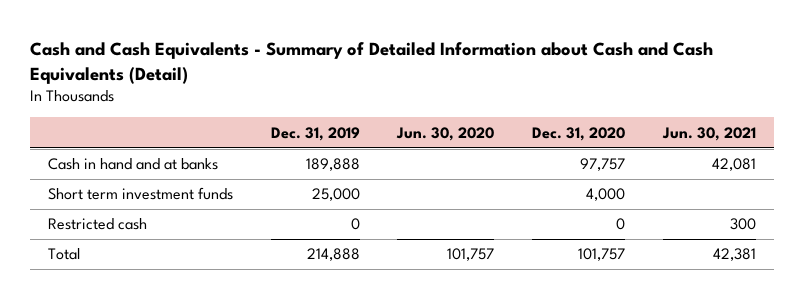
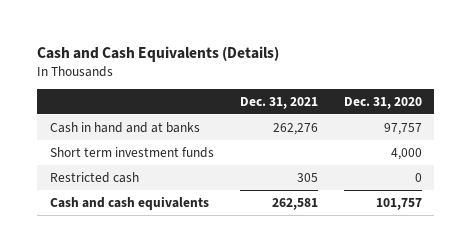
[29,41,713,84] Cash and Cash Equivalents - Summary of Detailed Information about Cash and Cash Equivalents (Detail) -> [37,46,280,63] Cash and Cash Equivalents (Details)
[270,126,360,141] Dec. 31, 2019 -> none
[396,126,495,141] Jun. 30, 2020 -> none
[661,126,756,141] Jun. 30, 2021 -> none
none -> [239,96,318,109] Dec. 31, 2021
[48,248,81,261] Total -> [50,195,210,210] Cash and cash equivalents

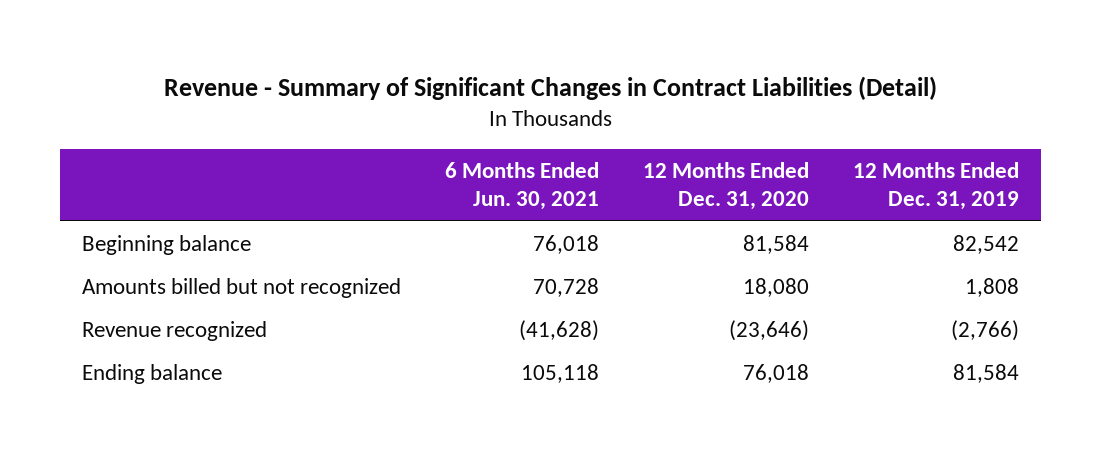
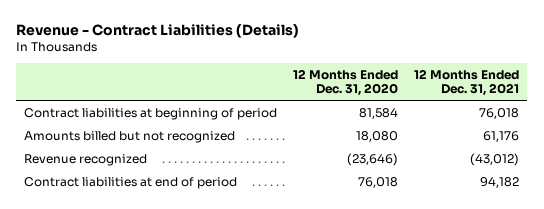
[163,75,937,100] Revenue - Summary of Significant Changes in Contract Liabilities (Detail) -> [16,24,300,39] Revenue - Contract Liabilities (Details)
[445,161,600,211] 6 Months Ended Jun. 30, 2021 -> none
[852,161,1019,211] 12 Months Ended Dec. 31, 2019 -> none
none -> [414,69,520,97] 12 Months Ended Dec. 31, 2021
[82,234,252,255] Beginning balance -> [24,108,278,121] Contract liabilities at beginning of period
[82,363,223,384] Ending balance -> [24,177,238,190] Contract liabilities at end of period

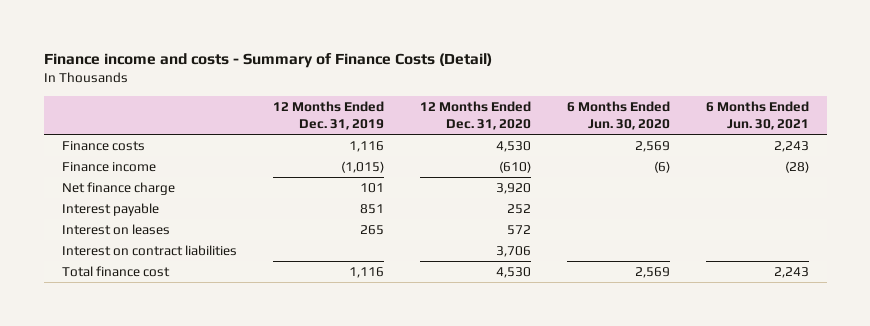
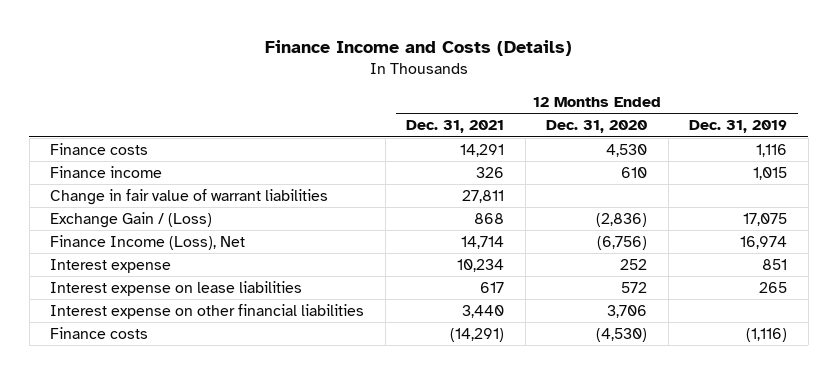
[43,53,492,69] Finance income and costs - Summary of Finance Costs (Detail) -> [264,40,572,57] Finance Income and Costs (Details)
[566,100,670,130] 6 Months Ended Jun. 30, 2020 -> none
[705,100,809,130] 6 Months Ended Jun. 30, 2021 -> none
none -> [406,120,505,134] Dec. 31, 2021
[61,181,175,195] Net finance charge -> none
[340,160,384,173] (1,015) -> [753,167,788,181] 1,015
[498,160,531,173] (610) -> [621,167,648,179] 610
none -> [50,189,329,206] Change in fair value of warrant liabilities
none -> [50,212,213,229] Exchange Gain / (Loss)
none -> [50,235,246,251] Finance Income (Loss), Net
[61,202,159,216] Interest payable -> [50,259,172,274] Interest expense
[61,223,170,235] Interest on leases -> [50,281,303,297] Interest expense on lease liabilities
[61,244,237,256] Interest on contract liabilities -> [50,304,365,320] Interest expense on other financial liabilities
[61,265,170,277] Total finance cost -> [50,327,149,340] Finance costs
[348,266,384,278] 1,116 -> [746,328,788,343] (1,116)
[495,266,531,278] 4,530 -> [596,328,648,343] (4,530)

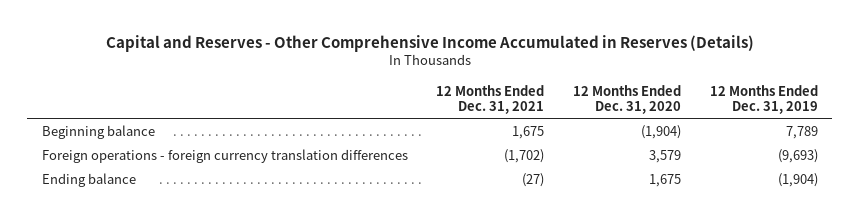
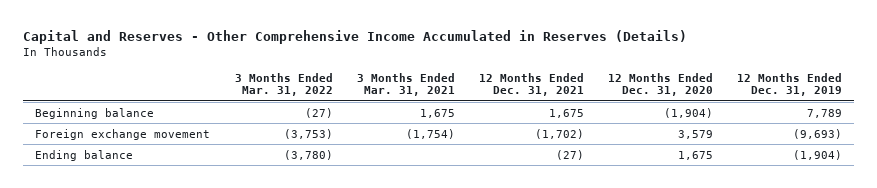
none -> [234,72,333,97] 3 Months Ended Mar. 31, 2022
none -> [356,72,455,97] 3 Months Ended Mar. 31, 2021
[41,148,408,163] Foreign operations - foreign currency translation differences -> [35,128,211,140] Foreign exchange movement

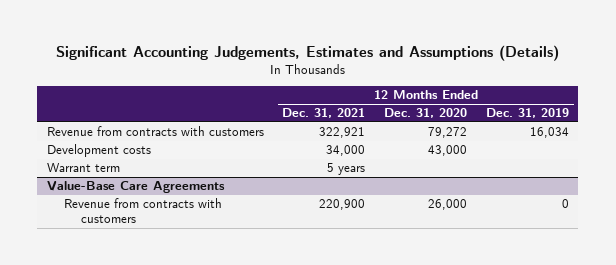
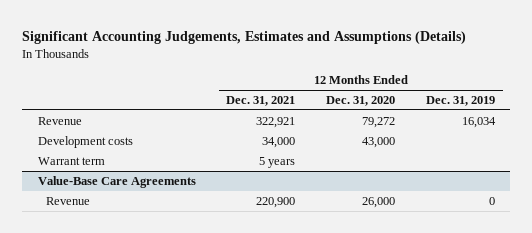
[46,126,264,137] Revenue from contracts with customers -> [37,116,82,125] Revenue
[63,198,222,224] Revenue from contracts with customers -> [46,196,91,205] Revenue

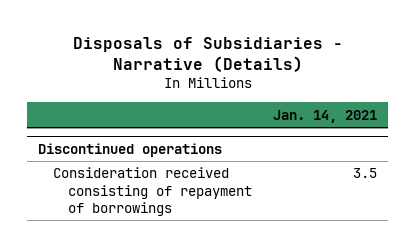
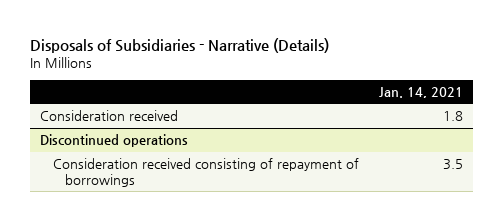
none -> [40,110,179,122] Consideration received

